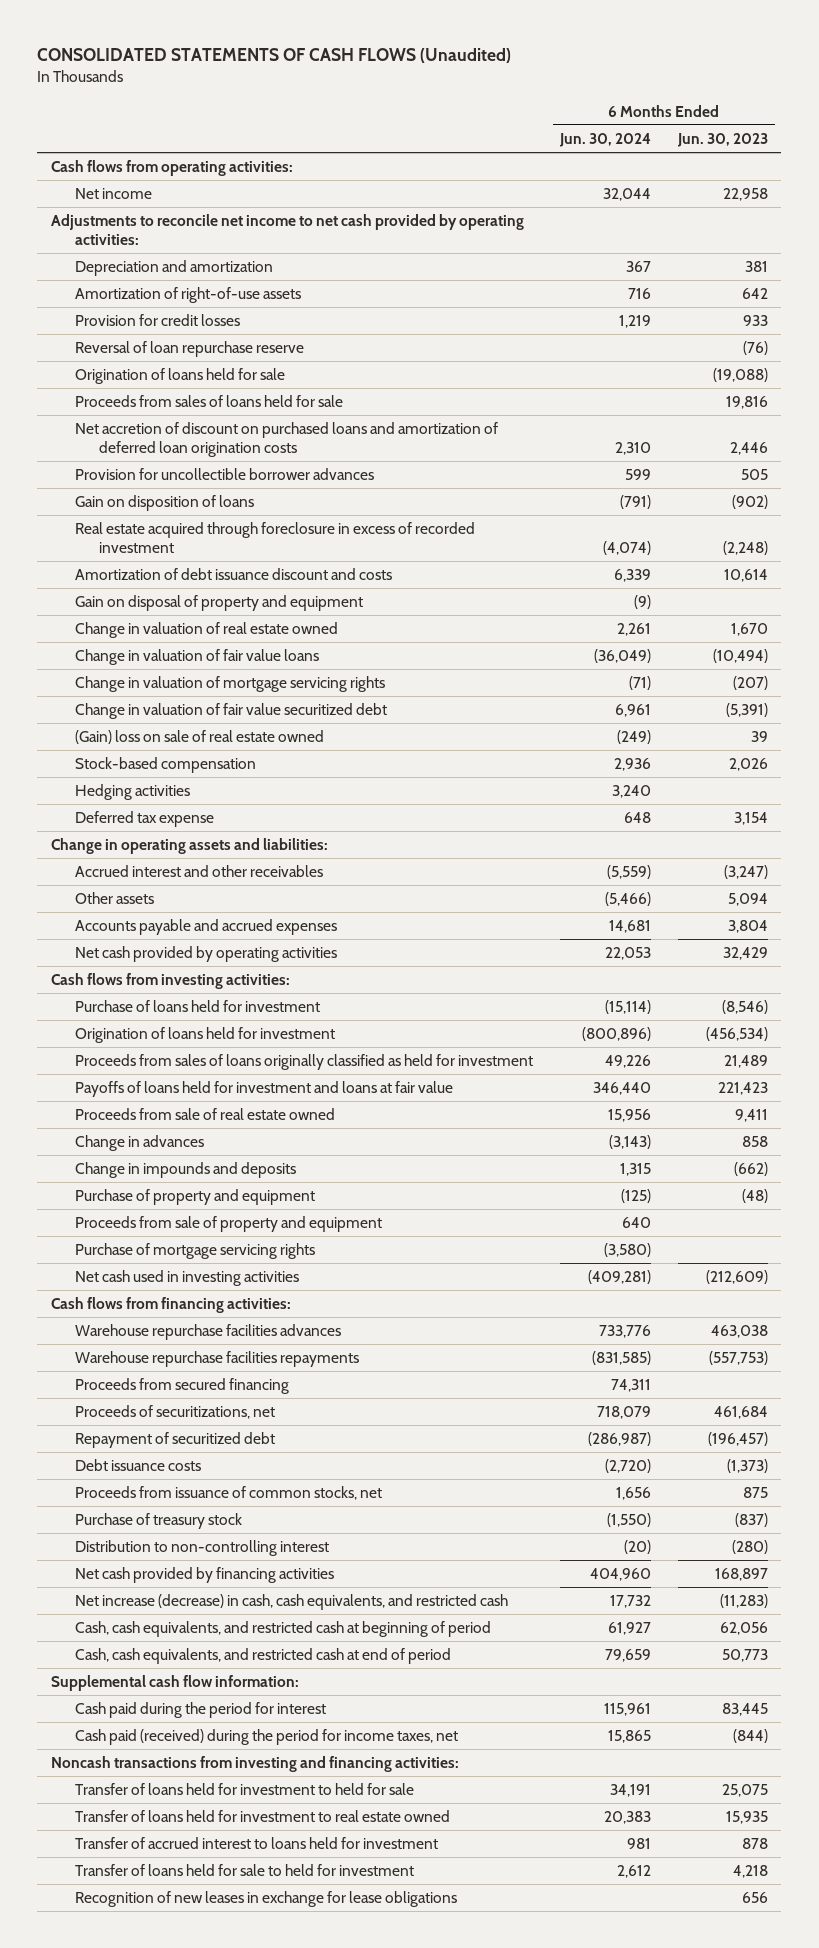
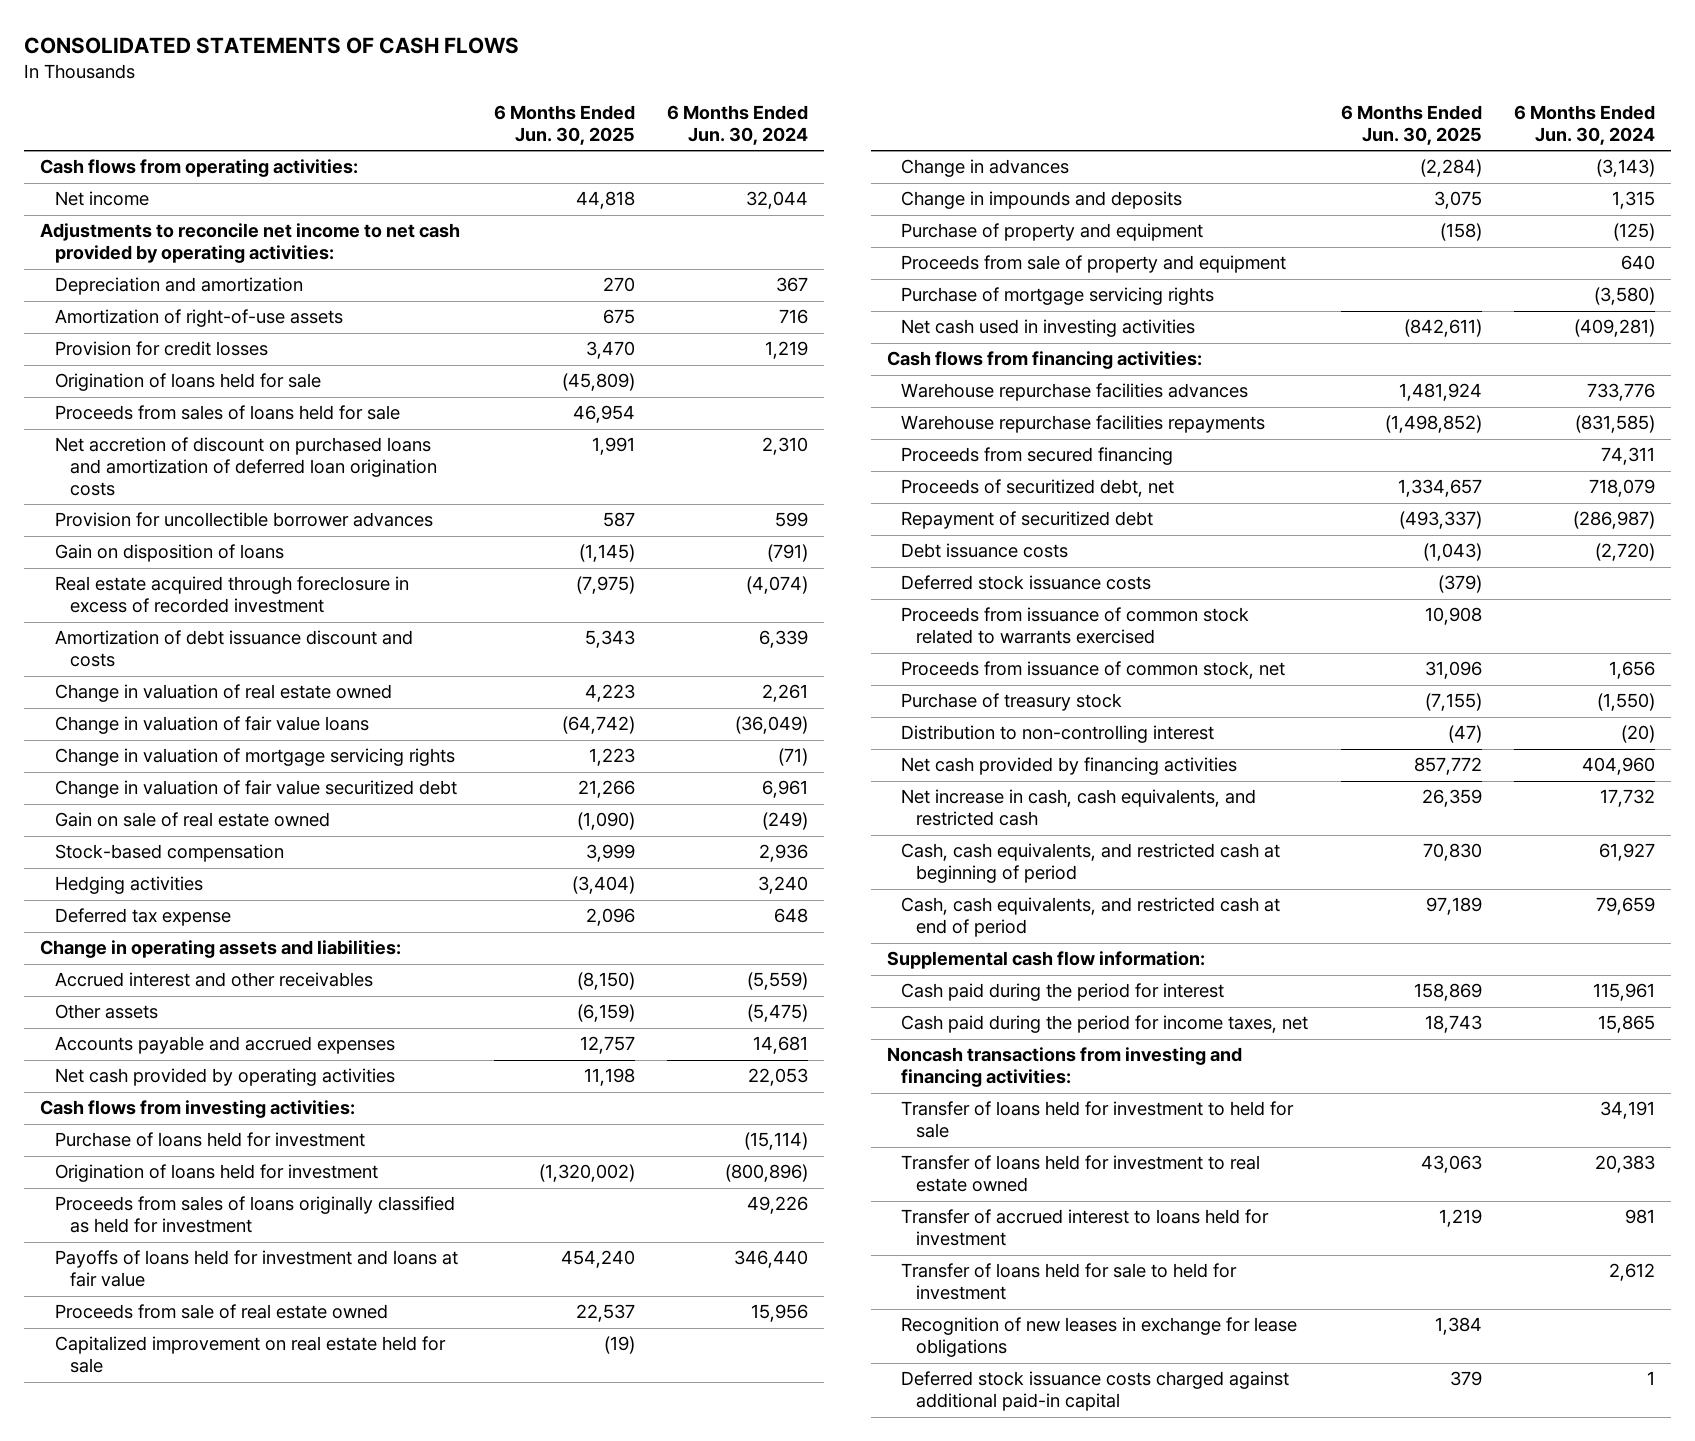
[37,48,512,64] CONSOLIDATED STATEMENTS OF CASH FLOWS (Unaudited) -> [24,36,520,54] CONSOLIDATED STATEMENTS OF CASH FLOWS
[676,132,768,147] Jun. 30, 2023 -> none
none -> [493,105,635,146] 6 Months Ended Jun. 30, 2025
[75,341,305,358] Reversal of loan repurchase reserve -> none
[75,595,364,612] Gain on disposal of property and equipment -> none
[75,730,325,745] (Gain) loss on sale of real estate owned -> [54,812,330,828] Gain on sale of real estate owned
[605,892,652,907] (5,466) -> [747,1004,809,1023] (5,475)
none -> [54,1336,446,1374] Capitalized improvement on real estate held for sale
[75,1405,276,1420] Proceeds of securitizations, net -> [901,479,1175,498] Proceeds of securitized debt, net
none -> [901,575,1152,591] Deferred stock issuance costs
none -> [901,607,1250,645] Proceeds from issuance of common stock related to warrants exercised
[75,1486,383,1501] Proceeds from issuance of common stocks, net -> [901,661,1286,680] Proceeds from issuance of common stock, net
[75,1594,509,1611] Net increase (decrease) in cash, cash equivalents, and restricted cash -> [901,789,1257,827] Net increase in cash, cash equivalents, and restricted cash
[75,1729,459,1746] Cash paid (received) during the period for income taxes, net -> [901,1015,1309,1034] Cash paid during the period for income taxes, net
none -> [901,1371,1290,1412] Deferred stock issuance costs charged against additional paid-in capital

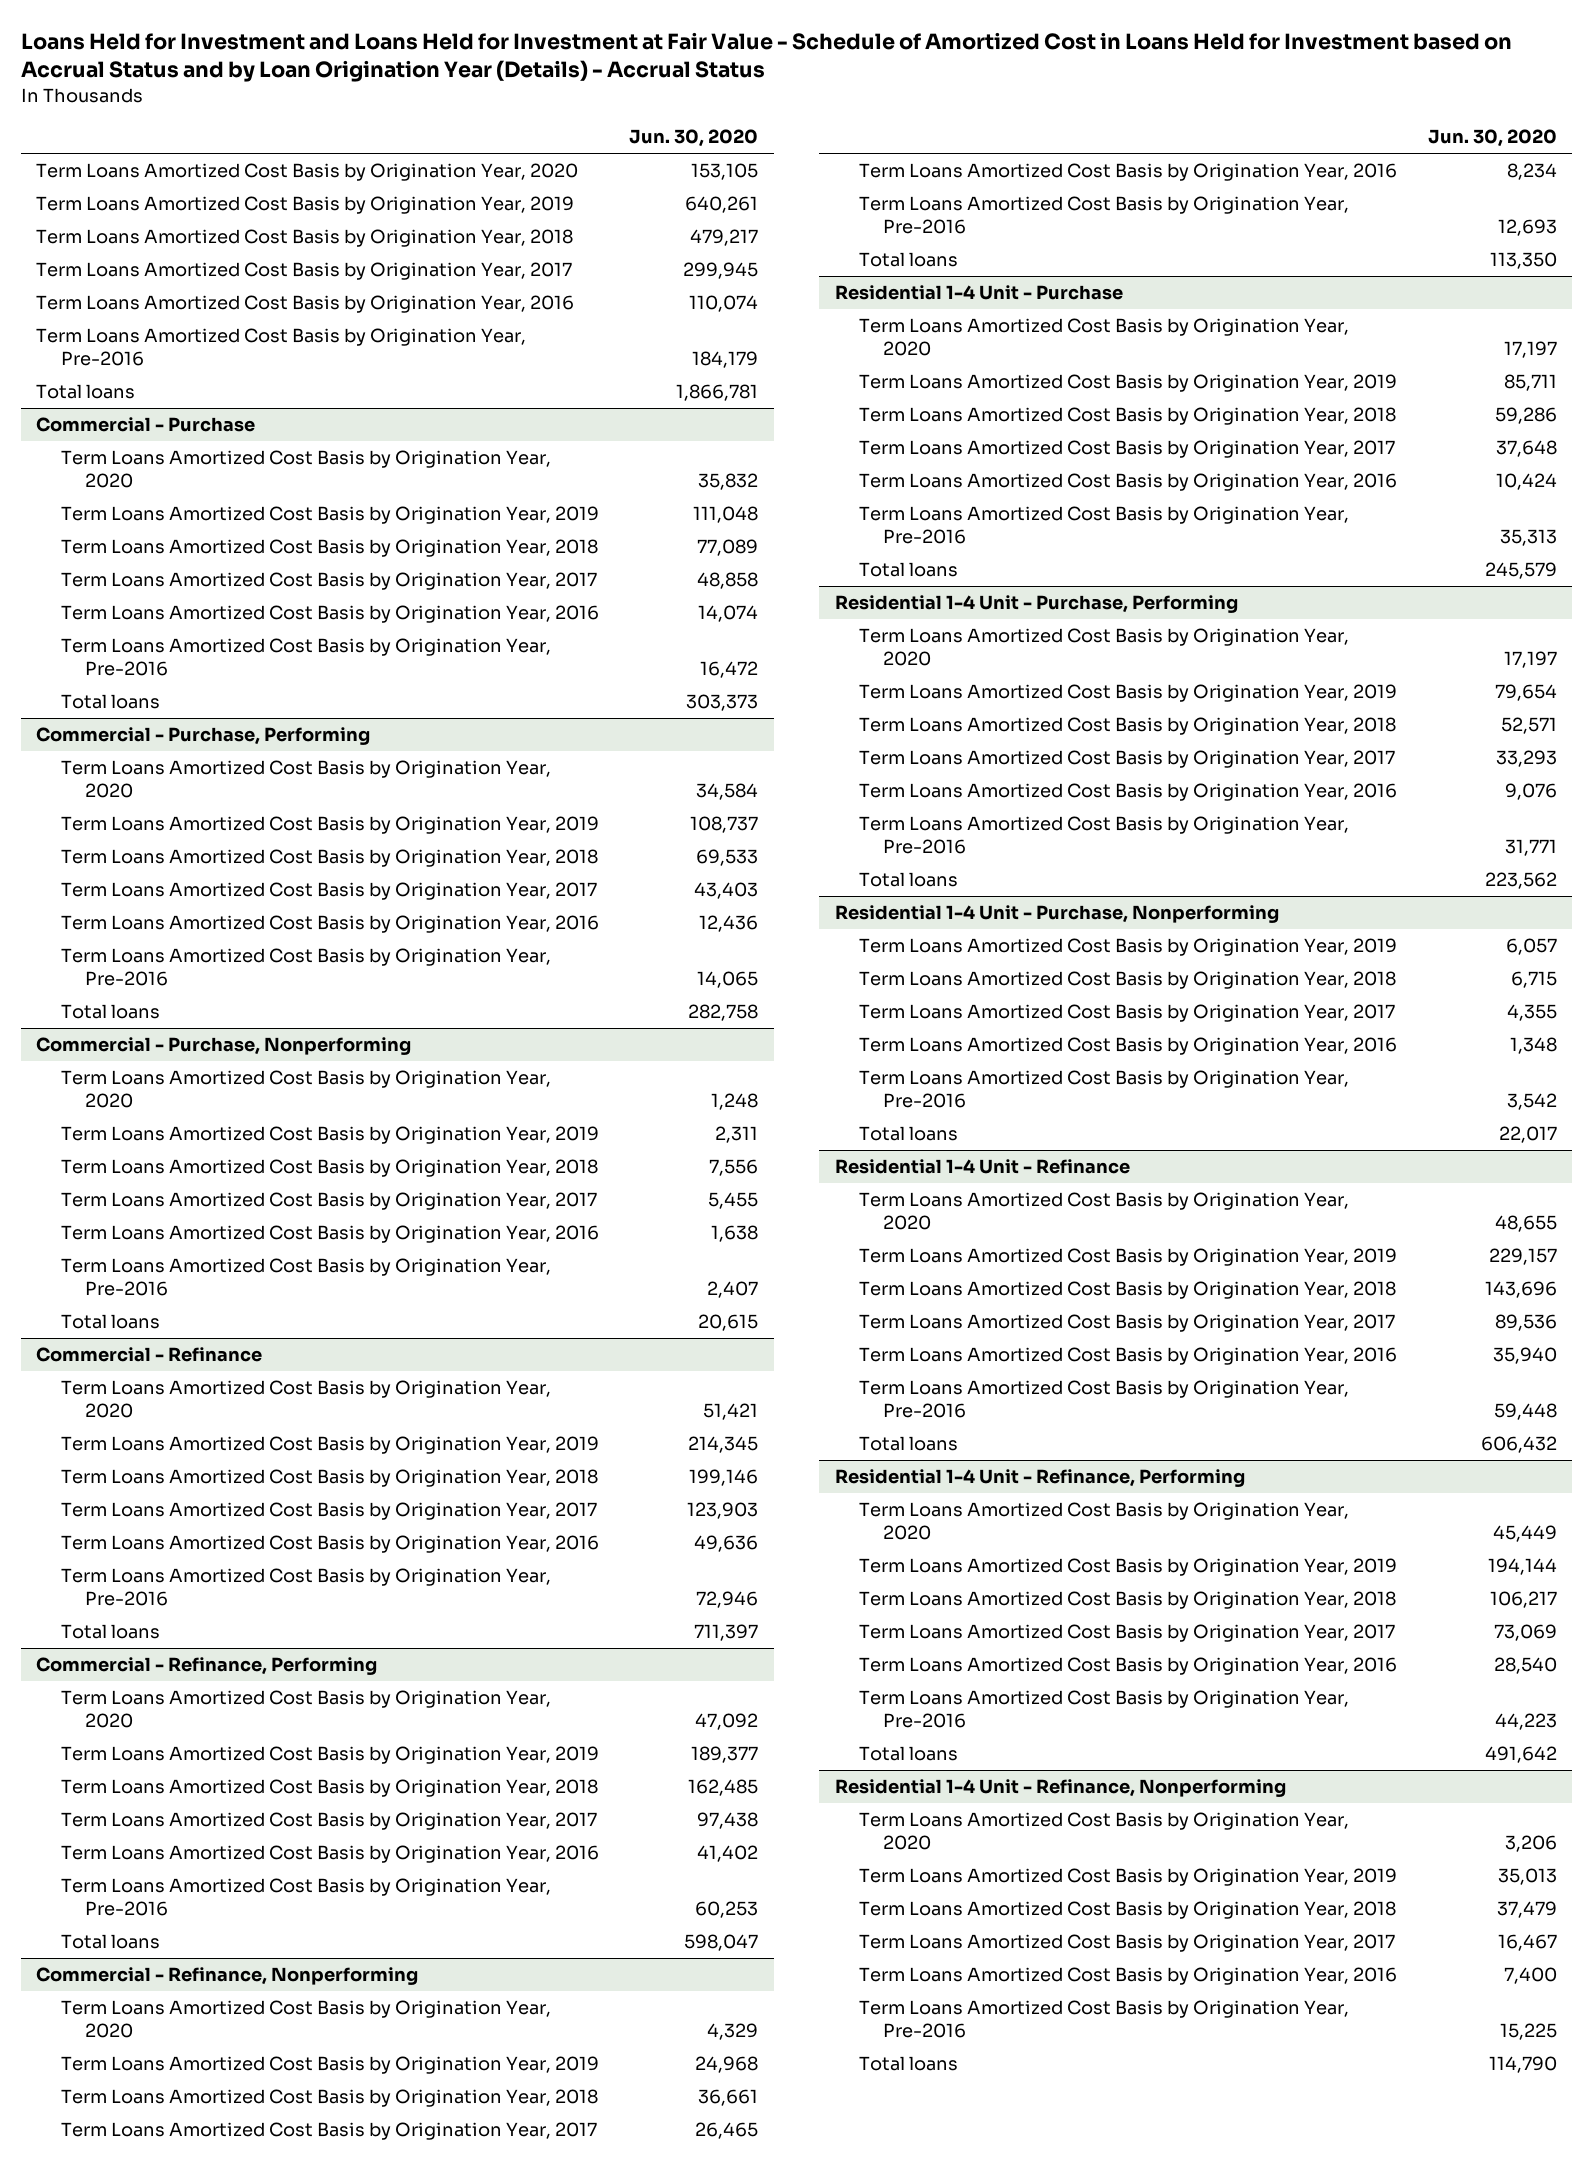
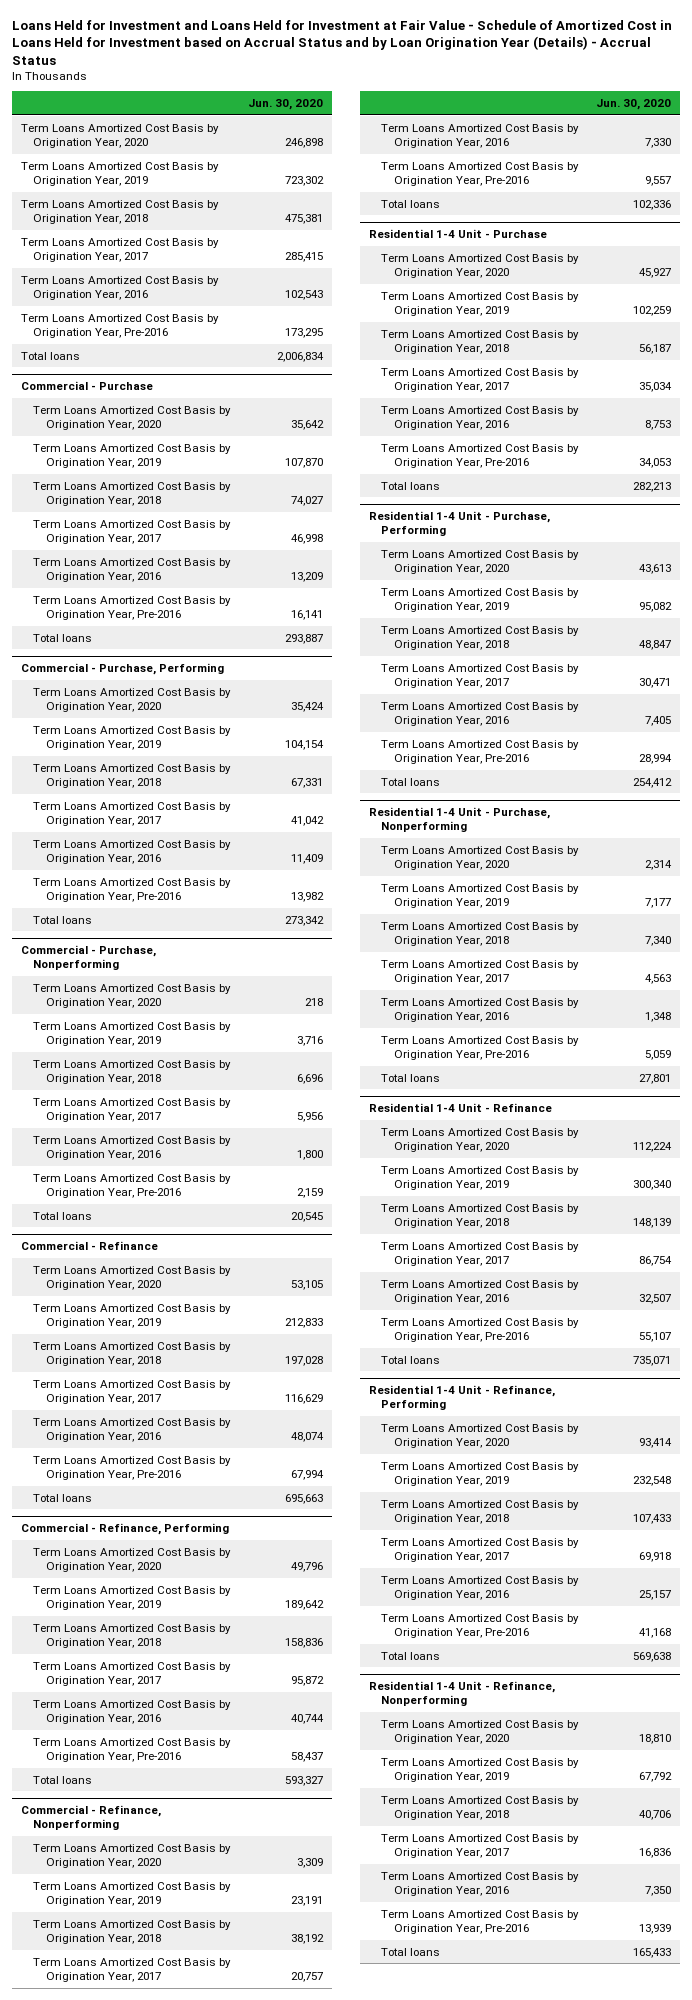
[691,163,759,181] 153,105 -> [285,138,324,149] 246,898
[685,196,759,214] 640,261 -> [285,176,325,187] 723,302
[690,229,759,247] 479,217 -> [285,214,324,225] 475,381
[683,262,759,280] 299,945 -> [285,252,324,263] 285,415
[689,295,759,313] 110,074 -> [285,290,324,301] 102,543
[692,350,759,368] 184,179 -> [285,328,324,339] 173,295
[676,384,759,402] 1,866,781 -> [277,351,325,362] 2,006,834
[698,472,759,490] 35,832 -> [291,420,325,431] 35,642
[693,506,759,524] 111,048 -> [285,458,324,469] 107,870
[697,539,759,557] 77,089 -> [291,496,324,507] 74,027
[697,572,759,590] 48,858 -> [291,534,324,545] 46,998
[698,605,759,623] 14,074 -> [291,572,324,583] 13,209
[700,660,759,678] 16,472 -> [291,610,324,621] 16,141
[686,694,759,712] 303,373 -> [285,633,324,644] 293,887
[696,782,759,800] 34,584 -> [291,702,325,713] 35,424
[690,816,759,834] 108,737 -> [285,740,325,751] 104,154
[696,849,759,867] 69,533 -> [291,778,324,789] 67,331
[694,882,759,900] 43,403 -> [291,816,325,827] 41,042
[699,915,759,933] 12,436 -> [291,854,324,865] 11,409
[697,970,759,988] 14,065 -> [291,892,325,903] 13,982
[688,1004,759,1022] 282,758 -> [285,915,325,926] 273,342
[711,1092,759,1110] 1,248 -> [305,998,324,1007] 218
[715,1126,759,1144] 2,311 -> [297,1036,324,1047] 3,716
[709,1159,759,1177] 7,556 -> [297,1074,324,1085] 6,696
[708,1192,759,1210] 5,455 -> [297,1112,324,1123] 5,956
[711,1225,759,1243] 1,638 -> [297,1150,324,1161] 1,800
[707,1280,759,1298] 2,407 -> [297,1188,324,1199] 2,159
[698,1314,759,1332] 20,615 -> [291,1211,324,1222] 20,545
[703,1402,759,1420] 51,421 -> [291,1280,324,1291] 53,105
[688,1436,759,1454] 214,345 -> [285,1318,324,1329] 212,833
[689,1469,759,1487] 199,146 -> [285,1356,324,1367] 197,028
[687,1502,759,1520] 123,903 -> [285,1394,324,1405] 116,629
[694,1535,759,1553] 49,636 -> [291,1432,325,1443] 48,074
[696,1590,759,1608] 72,946 -> [291,1470,325,1481] 67,994
[694,1624,759,1642] 711,397 -> [285,1493,324,1504] 695,663
[695,1712,759,1730] 47,092 -> [291,1562,324,1573] 49,796
[691,1746,759,1764] 189,377 -> [285,1600,325,1611] 189,642
[688,1779,759,1797] 162,485 -> [285,1638,324,1649] 158,836
[697,1812,759,1830] 97,438 -> [291,1676,325,1687] 95,872
[697,1845,759,1863] 41,402 -> [291,1714,325,1725] 40,744
[695,1900,759,1918] 60,253 -> [291,1752,324,1763] 58,437
[684,1934,759,1952] 598,047 -> [285,1775,324,1786] 593,327
[707,2022,759,2040] 4,329 -> [297,1858,324,1869] 3,309
[695,2056,759,2074] 24,968 -> [291,1896,324,1907] 23,191
[698,2089,759,2107] 36,661 -> [291,1934,325,1945] 38,192
[695,2122,759,2140] 26,465 -> [291,1972,324,1983] 20,757
[1506,163,1557,181] 8,234 -> [645,138,672,149] 7,330
[1497,218,1557,236] 12,693 -> [645,176,672,187] 9,557
[1489,252,1557,270] 113,350 -> [633,199,672,210] 102,336
[1503,340,1557,358] 17,197 -> [639,268,672,279] 45,927
[1503,374,1557,392] 85,711 -> [633,306,672,317] 102,259
[1494,407,1557,425] 59,286 -> [639,344,672,355] 56,187
[1495,440,1557,458] 37,648 -> [639,382,673,393] 35,034
[1495,473,1557,491] 10,424 -> [645,420,672,431] 8,753
[1499,528,1557,546] 35,313 -> [639,458,672,469] 34,053
[1484,562,1557,580] 245,579 -> [633,481,672,492] 282,213
[1503,650,1557,668] 17,197 -> [639,564,672,575] 43,613
[1494,684,1557,702] 79,654 -> [639,602,673,613] 95,082
[1500,717,1557,735] 52,571 -> [639,640,672,651] 48,847
[1495,750,1557,768] 33,293 -> [639,678,672,689] 30,471
[1504,783,1557,801] 9,076 -> [645,716,672,727] 7,405
[1504,838,1557,856] 31,771 -> [639,754,673,765] 28,994
[1484,872,1557,890] 223,562 -> [633,777,673,788] 254,412
none -> [381,845,580,871] Term Loans Amortized Cost Basis by Origination Year, 2020
[1505,938,1557,956] 6,057 -> [645,898,672,909] 7,177
[1510,971,1557,989] 6,715 -> [645,936,672,947] 7,340
[1506,1004,1557,1022] 4,355 -> [645,974,672,985] 4,563
[1506,1092,1557,1110] 3,542 -> [645,1050,672,1061] 5,059
[1498,1126,1557,1144] 22,017 -> [639,1073,672,1084] 27,801
[1494,1214,1557,1232] 48,655 -> [633,1142,673,1153] 112,224
[1488,1248,1557,1266] 229,157 -> [633,1180,672,1191] 300,340
[1484,1281,1557,1299] 143,696 -> [633,1218,672,1229] 148,139
[1494,1314,1557,1332] 89,536 -> [639,1256,673,1267] 86,754
[1492,1347,1557,1365] 35,940 -> [639,1294,672,1305] 32,507
[1493,1402,1557,1420] 59,448 -> [639,1332,672,1343] 55,107
[1480,1436,1557,1454] 606,432 -> [633,1355,672,1366] 735,071
[1492,1524,1557,1542] 45,449 -> [639,1438,673,1449] 93,414
[1487,1558,1557,1576] 194,144 -> [633,1476,672,1487] 232,548
[1489,1591,1557,1609] 106,217 -> [633,1514,672,1525] 107,433
[1493,1624,1557,1642] 73,069 -> [639,1552,672,1563] 69,918
[1493,1657,1557,1675] 28,540 -> [639,1590,672,1601] 25,157
[1494,1712,1557,1730] 44,223 -> [639,1628,672,1639] 41,168
[1484,1746,1557,1764] 491,642 -> [633,1651,672,1662] 569,638
[1504,1834,1557,1852] 3,206 -> [639,1734,672,1745] 18,810
[1497,1868,1557,1886] 35,013 -> [639,1772,673,1783] 67,792
[1496,1901,1557,1919] 37,479 -> [639,1810,672,1821] 40,706
[1497,1934,1557,1952] 16,467 -> [639,1848,672,1859] 16,836
[1503,1967,1557,1985] 7,400 -> [645,1886,672,1897] 7,350
[1499,2022,1557,2040] 15,225 -> [639,1924,672,1935] 13,939
[1488,2056,1557,2074] 114,790 -> [633,1947,672,1958] 165,433

